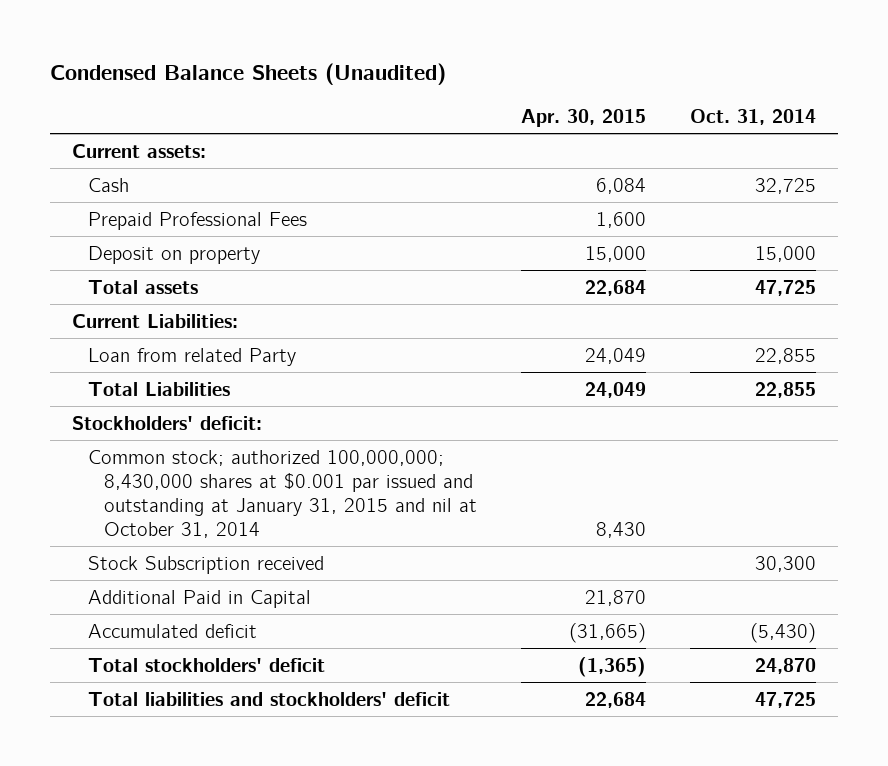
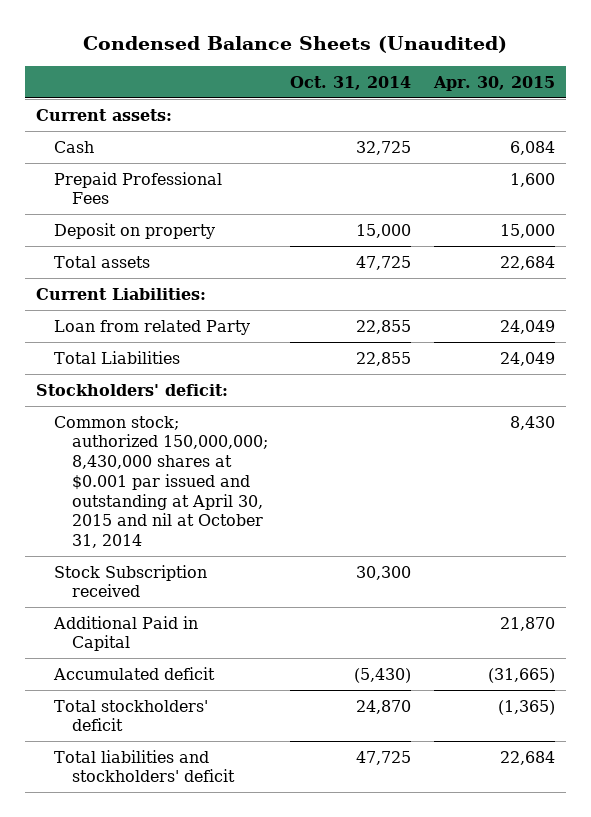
[87,449,477,538] Common stock; authorized 100,000,000; 8,430,000 shares at $0.001 par issued and outstanding at January 31, 2015 and nil at October 31, 2014 -> [53,415,268,548] Common stock; authorized 150,000,000; 8,430,000 shares at $0.001 par issued and outstanding at April 30, 2015 and nil at October 31, 2014

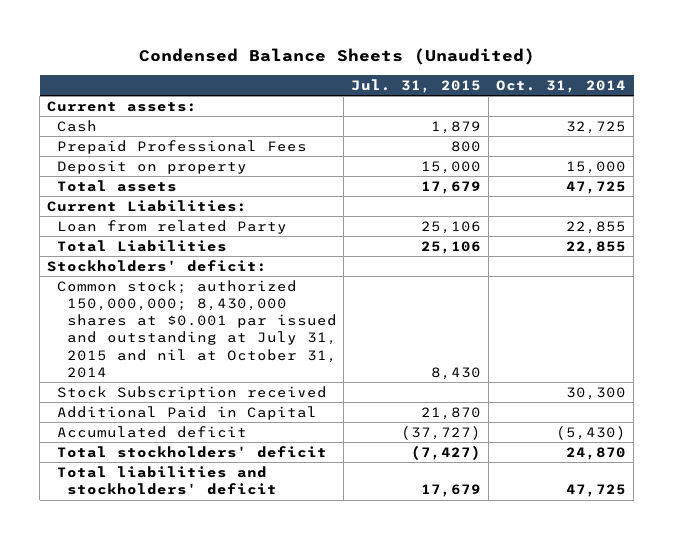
[432,75,555,91] Apr. 30, 2015 -> none
none -> [351,78,482,93] Jul. 31, 2015
[53,415,268,548] Common stock; authorized 150,000,000; 8,430,000 shares at $0.001 par issued and outstanding at April 30, 2015 and nil at October 31, 2014 -> [56,280,337,378] Common stock; authorized 150,000,000; 8,430,000 shares at $0.001 par issued and outstanding at July 31, 2015 and nil at October 31, 2014

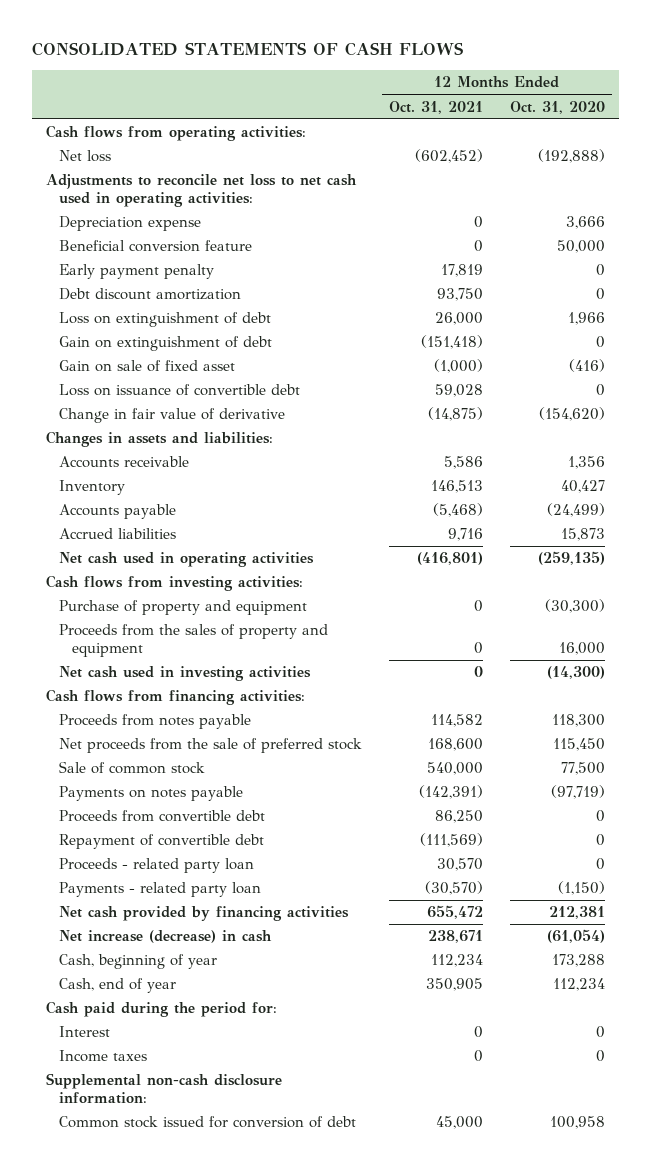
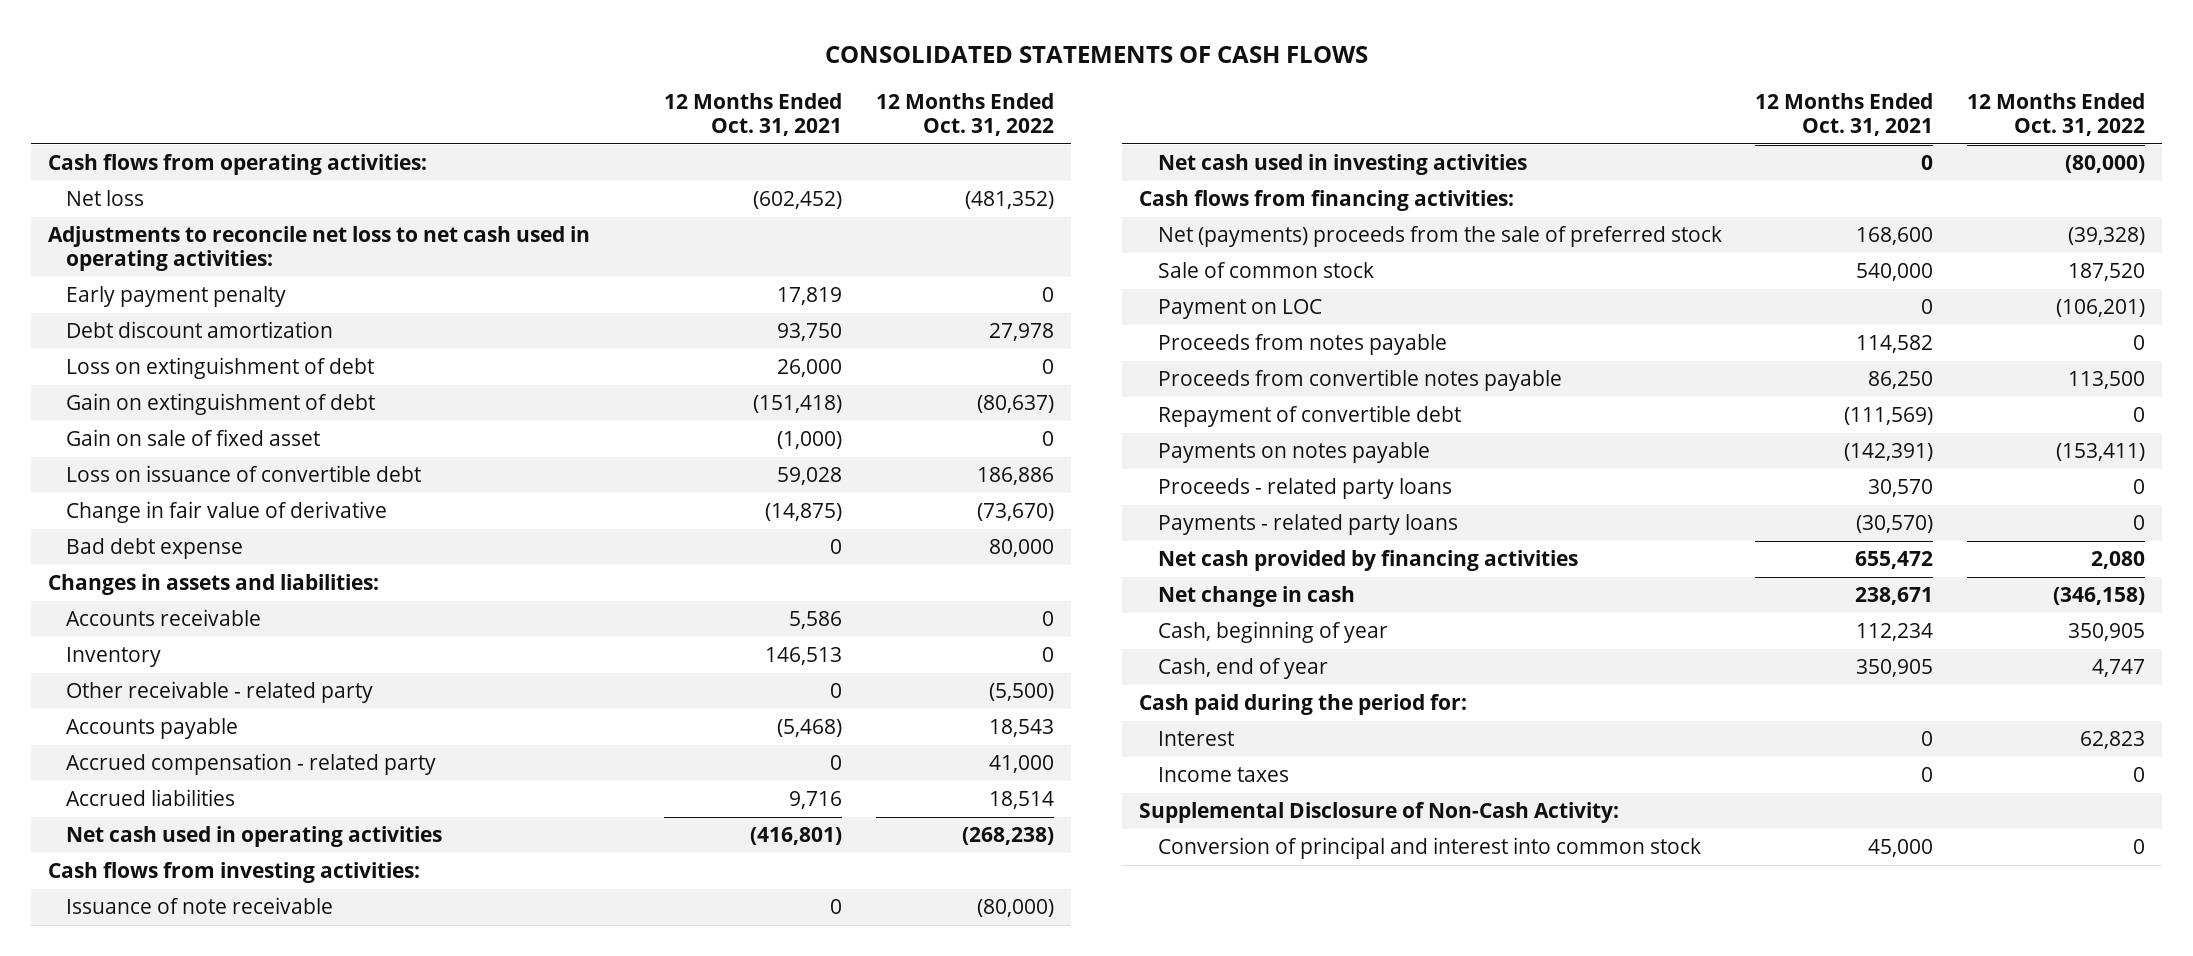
[510,100,606,114] Oct. 31, 2020 -> none
none -> [875,92,1054,136] 12 Months Ended Oct. 31, 2022
[58,216,201,232] Depreciation expense -> none
[58,240,252,253] Beneficial conversion feature -> none
none -> [66,538,244,560] Bad debt expense
none -> [66,681,374,704] Other receivable - related party
none -> [66,753,437,776] Accrued compensation - related party
[58,600,307,616] Purchase of property and equipment -> none
[58,624,328,658] Proceeds from the sales of property and equipment -> none
none -> [66,897,334,915] Issuance of note receivable
[58,738,362,754] Net proceeds from the sale of preferred stock -> [1157,226,1722,248] Net (payments) proceeds from the sale of preferred stock
none -> [1157,299,1322,320] Payment on LOC
[58,714,251,730] Proceeds from notes payable -> [1157,334,1447,356] Proceeds from notes payable
[58,810,265,823] Proceeds from convertible debt -> [1157,369,1562,392] Proceeds from convertible notes payable
[58,786,243,802] Payments on notes payable -> [1157,442,1430,464] Payments on notes payable
[58,858,254,874] Proceeds - related party loan -> [1157,478,1452,500] Proceeds - related party loans
[58,882,261,898] Payments - related party loan -> [1157,514,1458,536] Payments - related party loans
[58,930,272,944] Net increase (decrease) in cash -> [1157,586,1355,608] Net change in cash
[58,1116,356,1129] Common stock issued for conversion of debt -> none
[45,1073,282,1105] Supplemental non-cash disclosure information: -> [1138,802,1619,824] Supplemental Disclosure of Non-Cash Activity:
none -> [1157,837,1701,860] Conversion of principal and interest into common stock

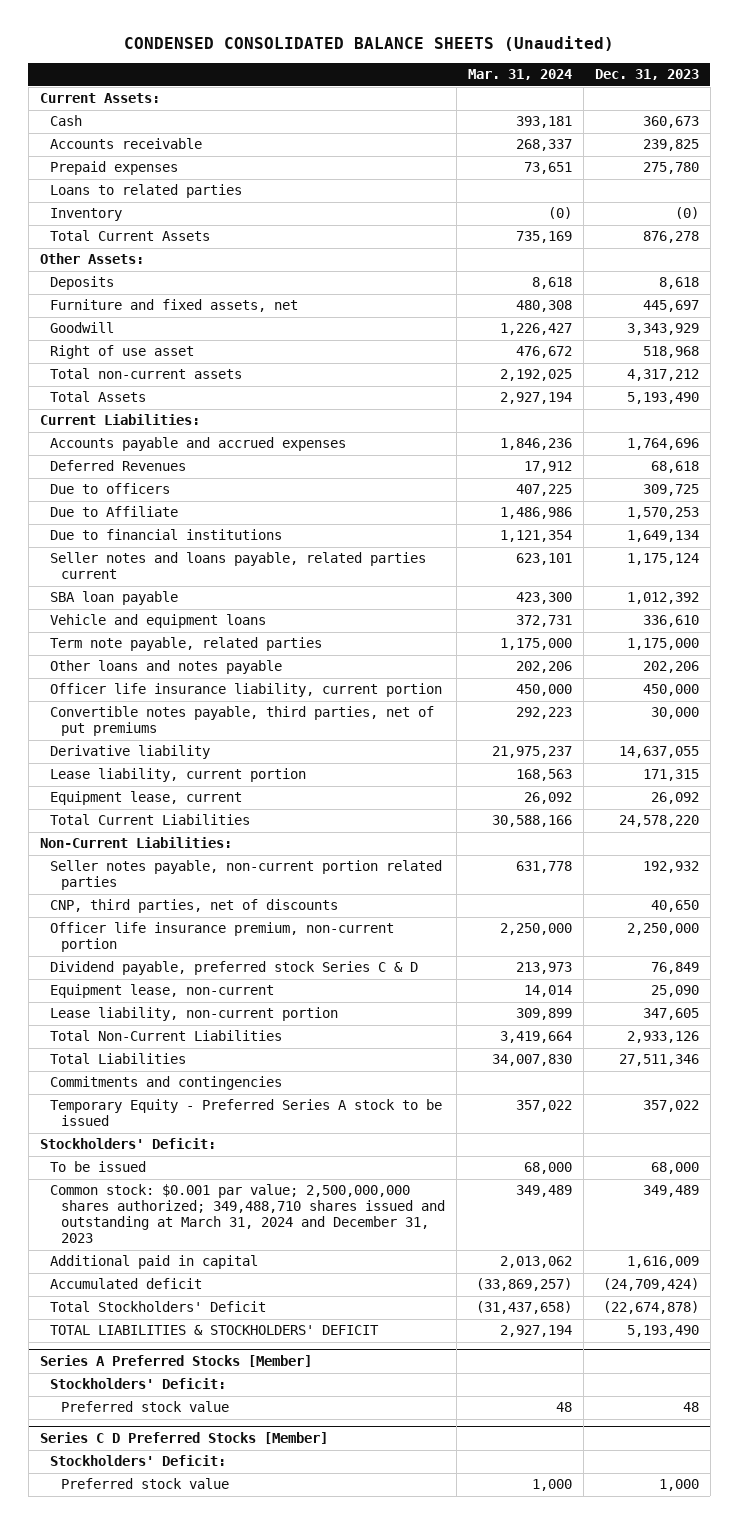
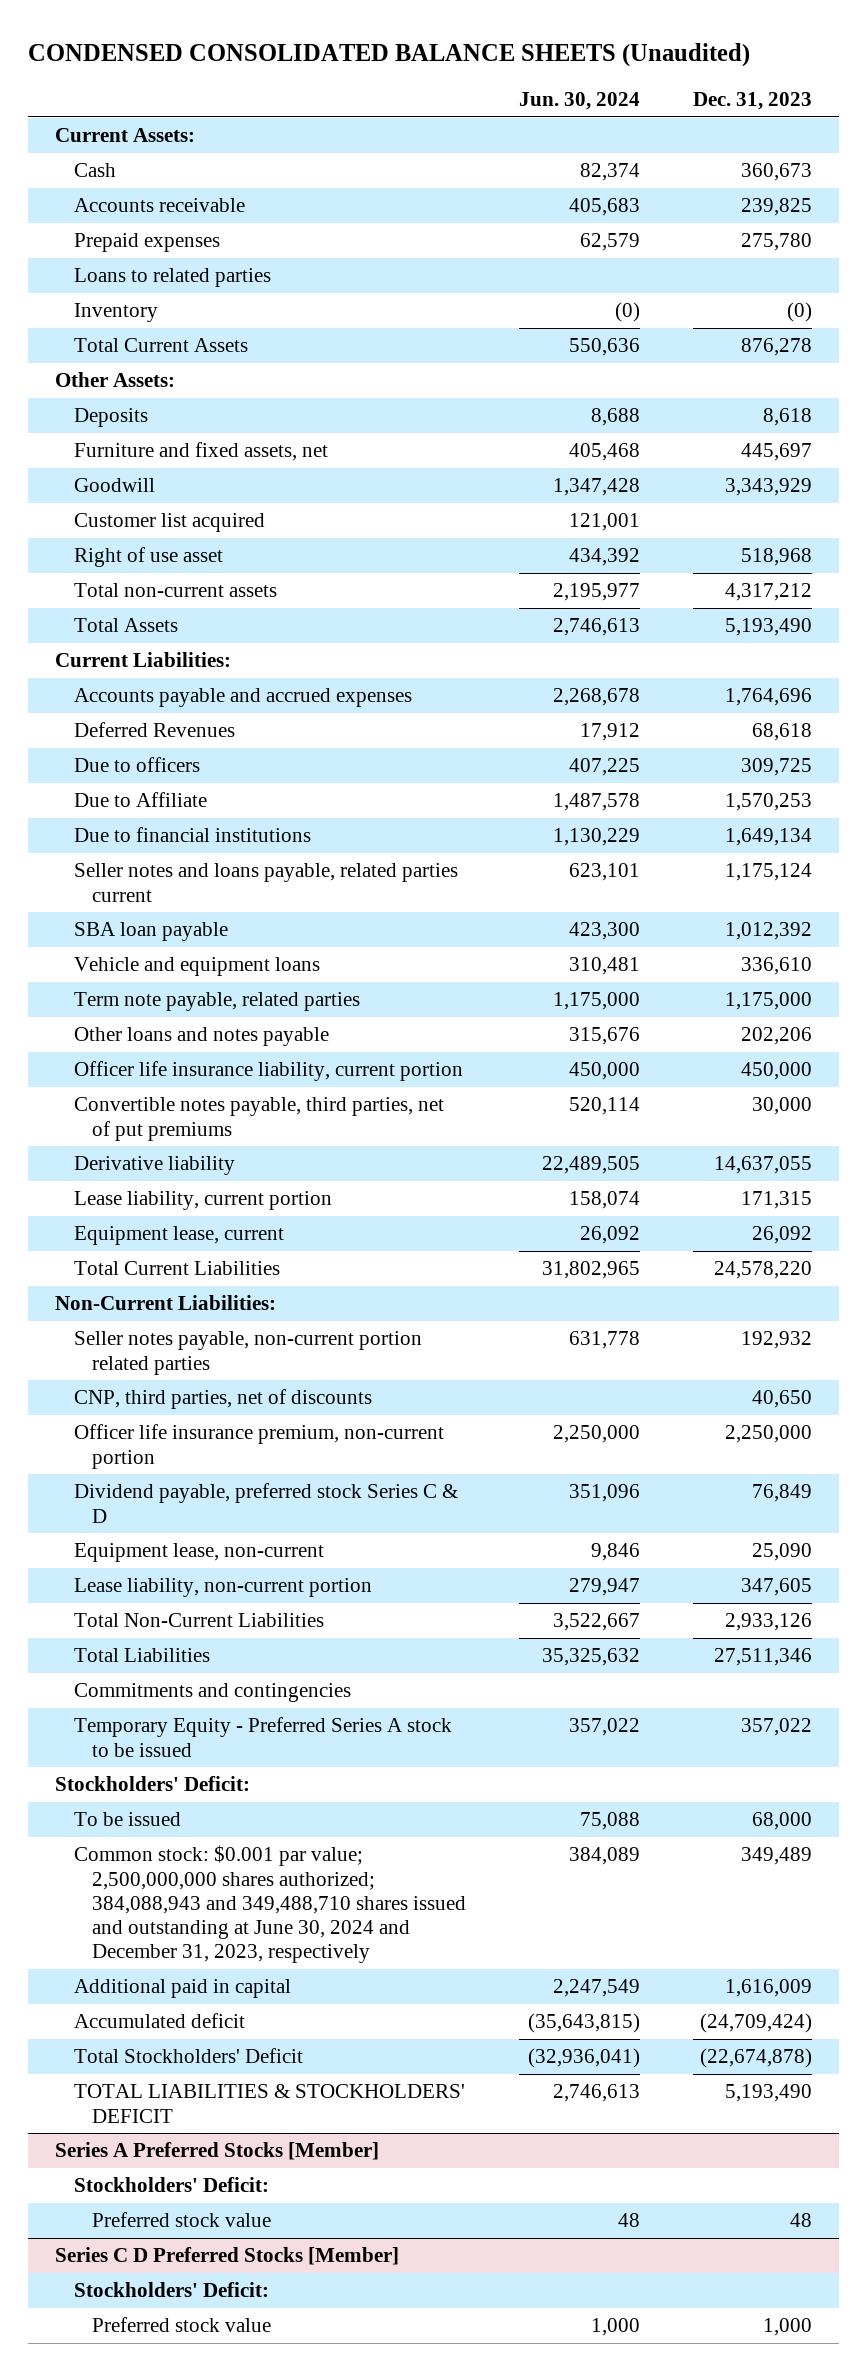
[467,69,572,81] Mar. 31, 2024 -> none
none -> [519,92,641,111] Jun. 30, 2024
none -> [73,513,265,533] Customer list acquired
[50,1184,445,1244] Common stock: $0.001 par value; 2,500,000,000 shares authorized; 349,488,710 shares issued and outstanding at March 31, 2024 and December 31, 2023 -> [73,1845,467,1964] Common stock: $0.001 par value; 2,500,000,000 shares authorized; 384,088,943 and 349,488,710 shares issued and outstanding at June 30, 2024 and December 31, 2023, respectively

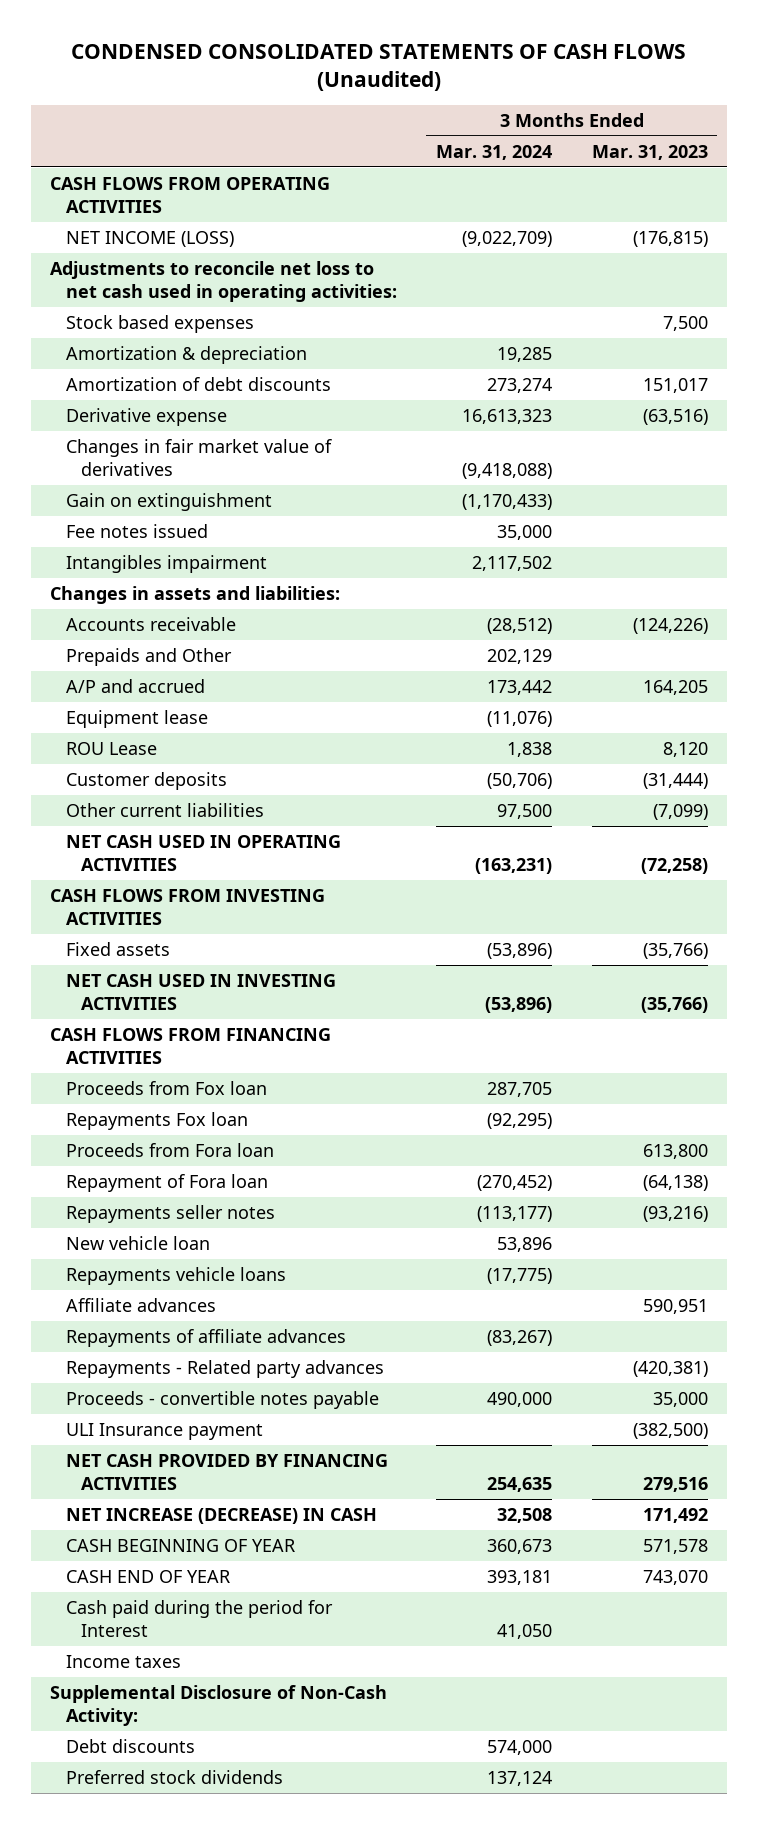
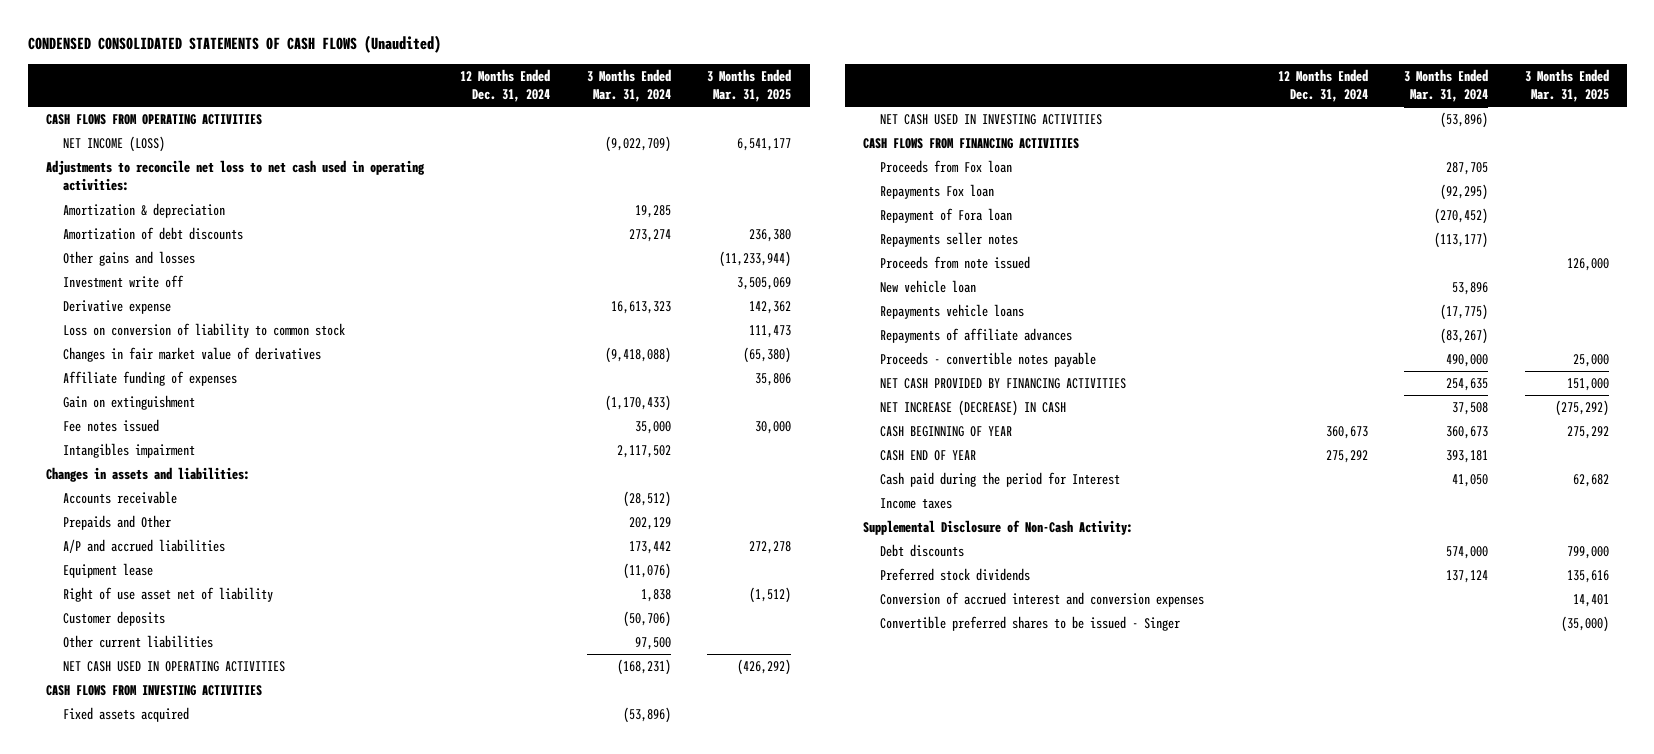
[591,144,708,160] Mar. 31, 2023 -> none
none -> [460,68,551,102] 12 Months Ended Dec. 31, 2024
none -> [707,68,792,102] 3 Months Ended Mar. 31, 2025
[65,314,254,333] Stock based expenses -> none
none -> [62,251,195,267] Other gains and losses
none -> [62,275,184,289] Investment write off
none -> [62,323,345,339] Loss on conversion of liability to common stock
none -> [62,371,237,387] Affiliate funding of expenses
[65,678,205,693] A/P and accrued -> [62,539,225,554] A/P and accrued liabilities
[65,741,157,755] ROU Lease -> [62,587,273,603] Right of use asset net of liability
[475,857,553,874] (163,231) -> [616,659,671,676] (168,231)
[65,941,170,956] Fixed assets -> [62,707,189,723] Fixed assets acquired
[65,1142,274,1157] Proceeds from Fora loan -> none
none -> [879,256,1030,270] Proceeds from note issued
[65,1297,216,1312] Affiliate advances -> none
[65,1359,384,1378] Repayments - Related party advances -> none
[65,1422,263,1440] ULI Insurance payment -> none
[497,1507,553,1523] 32,508 -> [1452,402,1489,416] 37,508
none -> [879,592,1204,608] Conversion of accrued interest and conversion expenses
none -> [879,616,1180,632] Convertible preferred shares to be issued - Singer

